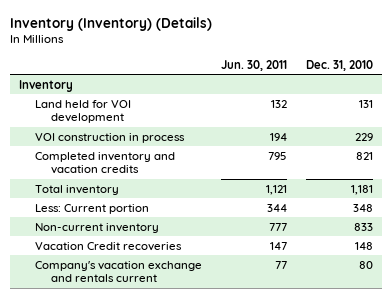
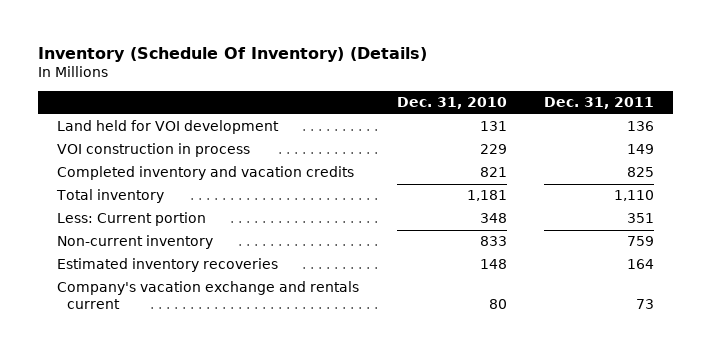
[9,16,212,31] Inventory (Inventory) (Details) -> [38,47,428,63] Inventory (Schedule Of Inventory) (Details)
[220,59,287,71] Jun. 30, 2011 -> none
none -> [543,97,654,110] Dec. 31, 2011
[19,79,74,92] Inventory -> none
[34,241,182,251] Vacation Credit recoveries -> [57,258,279,273] Estimated inventory recoveries

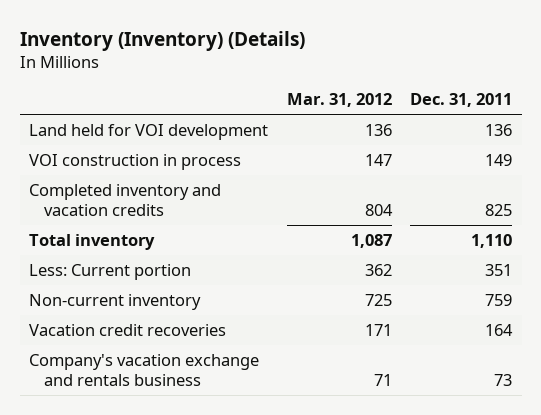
[38,47,428,63] Inventory (Schedule Of Inventory) (Details) -> [19,30,305,51] Inventory (Inventory) (Details)
[396,97,507,110] Dec. 31, 2010 -> none
none -> [286,93,392,108] Mar. 31, 2012
[57,258,279,273] Estimated inventory recoveries -> [29,323,227,336] Vacation credit recoveries
[57,281,360,309] Company's vacation exchange and rentals current -> [29,353,260,386] Company's vacation exchange and rentals business

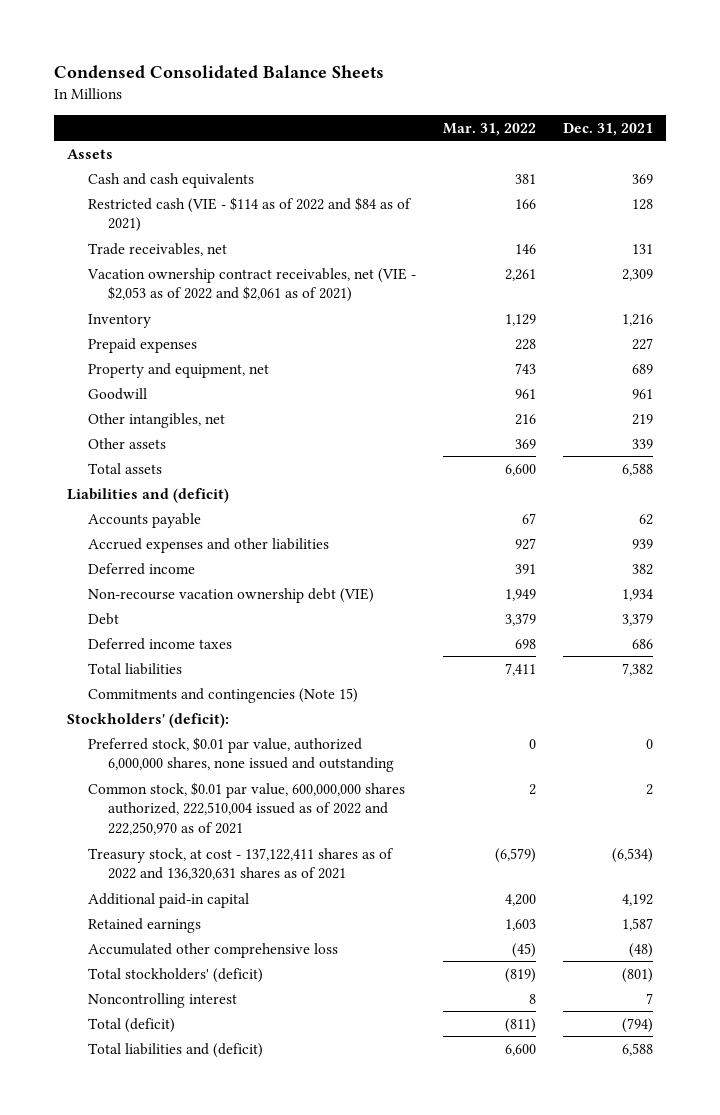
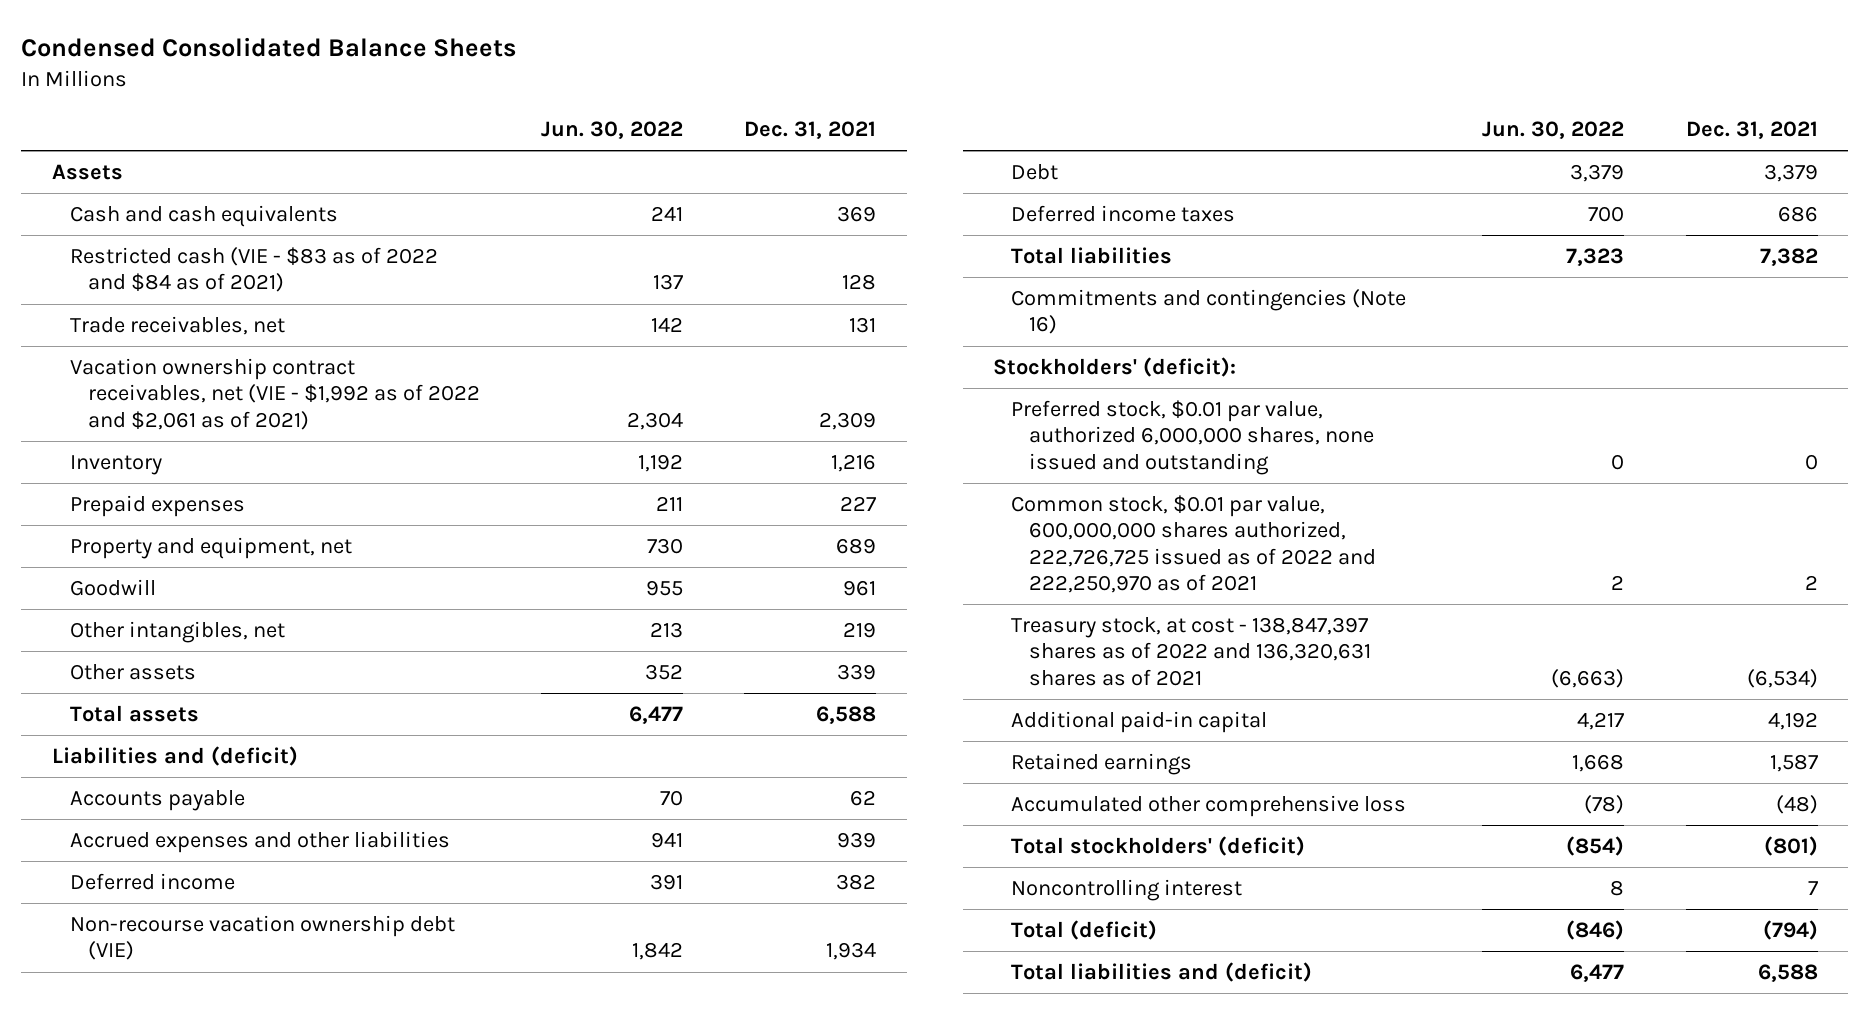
[442,122,536,136] Mar. 31, 2022 -> none
none -> [540,121,683,140] Jun. 30, 2022
[87,196,412,233] Restricted cash (VIE - $114 as of 2022 and $84 as of 2021) -> [69,247,438,293] Restricted cash (VIE - $83 as of 2022 and $84 as of 2021)
[86,267,416,303] Vacation ownership contract receivables, net (VIE - $2,053 as of 2022 and $2,061 as of 2021) -> [69,358,480,430] Vacation ownership contract receivables, net (VIE - $1,992 as of 2022 and $2,061 as of 2021)
[87,687,358,703] Commitments and contingencies (Note 15) -> [1010,289,1406,335] Commitments and contingencies (Note 16)
[87,781,405,836] Common stock, $0.01 par value, 600,000,000 shares authorized, 222,510,004 issued as of 2022 and 222,250,970 as of 2021 -> [1010,495,1376,593] Common stock, $0.01 par value, 600,000,000 shares authorized, 222,726,725 issued as of 2022 and 222,250,970 as of 2021
[87,847,394,881] Treasury stock, at cost - 137,122,411 shares as of 2022 and 136,320,631 shares as of 2021 -> [1010,617,1371,686] Treasury stock, at cost - 138,847,397 shares as of 2022 and 136,320,631 shares as of 2021

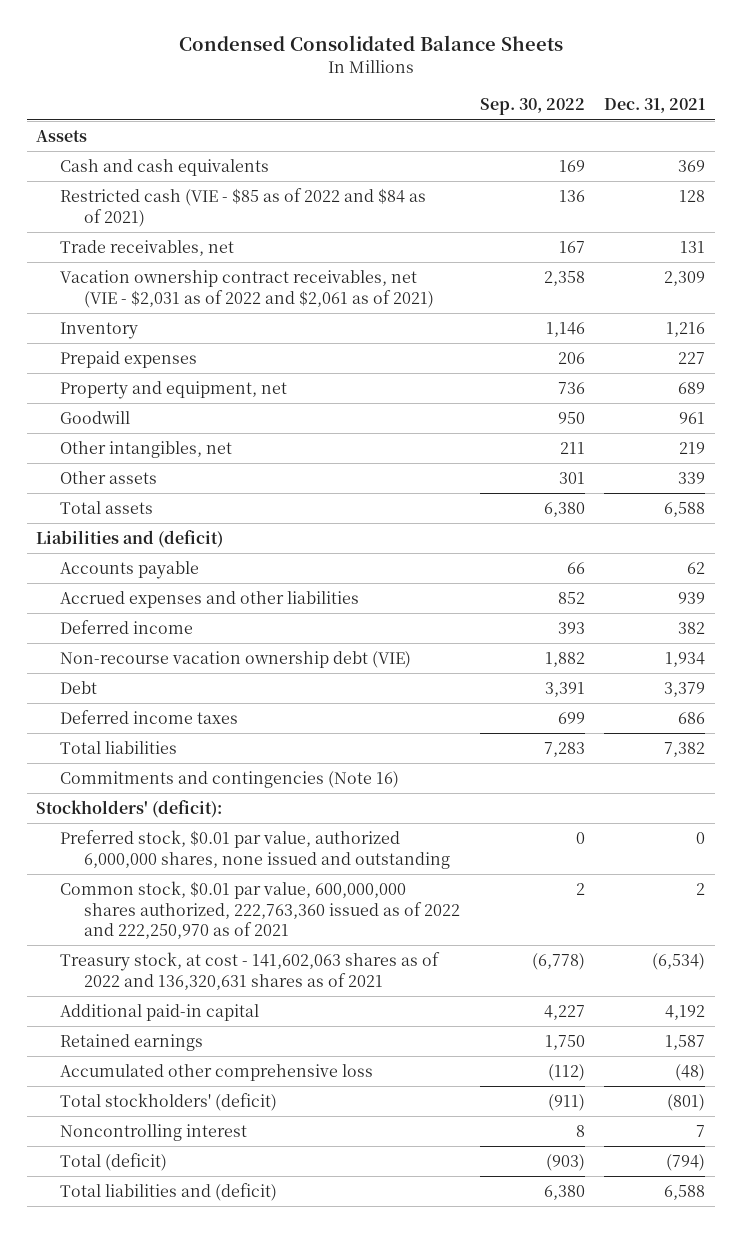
[540,121,683,140] Jun. 30, 2022 -> none
none -> [479,98,585,116] Sep. 30, 2022
[69,247,438,293] Restricted cash (VIE - $83 as of 2022 and $84 as of 2021) -> [60,188,427,227] Restricted cash (VIE - $85 as of 2022 and $84 as of 2021)
[69,358,480,430] Vacation ownership contract receivables, net (VIE - $1,992 as of 2022 and $2,061 as of 2021) -> [60,270,434,308] Vacation ownership contract receivables, net (VIE - $2,031 as of 2022 and $2,061 as of 2021)
[1010,495,1376,593] Common stock, $0.01 par value, 600,000,000 shares authorized, 222,726,725 issued as of 2022 and 222,250,970 as of 2021 -> [60,881,460,940] Common stock, $0.01 par value, 600,000,000 shares authorized, 222,763,360 issued as of 2022 and 222,250,970 as of 2021
[1010,617,1371,686] Treasury stock, at cost - 138,847,397 shares as of 2022 and 136,320,631 shares as of 2021 -> [60,952,441,990] Treasury stock, at cost - 141,602,063 shares as of 2022 and 136,320,631 shares as of 2021

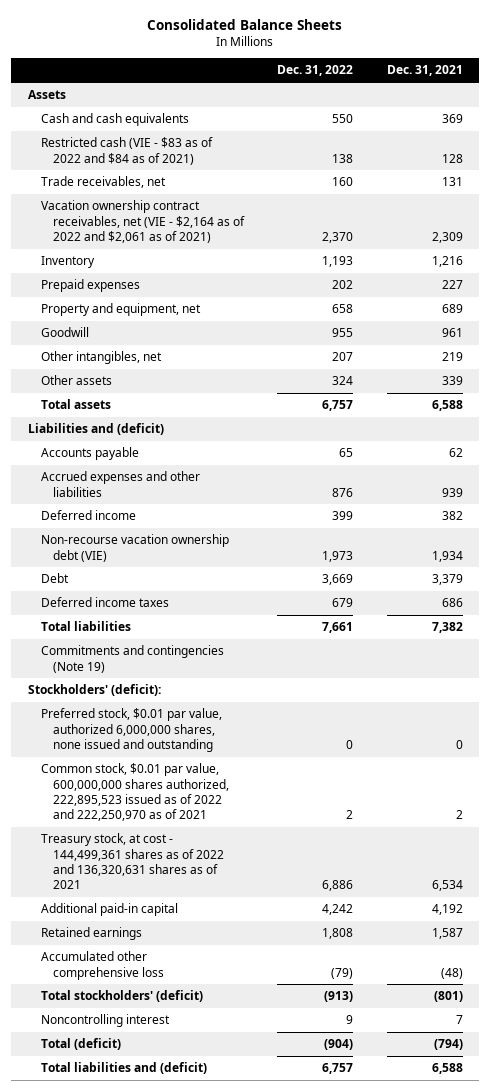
[178,35,563,52] Condensed Consolidated Balance Sheets -> [147,18,343,30] Consolidated Balance Sheets
[479,98,585,116] Sep. 30, 2022 -> none
none -> [277,65,354,77] Dec. 31, 2022
[60,188,427,227] Restricted cash (VIE - $85 as of 2022 and $84 as of 2021) -> [40,137,213,165] Restricted cash (VIE - $83 as of 2022 and $84 as of 2021)
[60,270,434,308] Vacation ownership contract receivables, net (VIE - $2,031 as of 2022 and $2,061 as of 2021) -> [40,200,246,243] Vacation ownership contract receivables, net (VIE - $2,164 as of 2022 and $2,061 as of 2021)
[60,771,400,789] Commitments and contingencies (Note 16) -> [40,645,224,673] Commitments and contingencies (Note 19)
[60,881,460,940] Common stock, $0.01 par value, 600,000,000 shares authorized, 222,763,360 issued as of 2022 and 222,250,970 as of 2021 -> [40,763,230,821] Common stock, $0.01 par value, 600,000,000 shares authorized, 222,895,523 issued as of 2022 and 222,250,970 as of 2021
[60,952,441,990] Treasury stock, at cost - 141,602,063 shares as of 2022 and 136,320,631 shares as of 2021 -> [40,833,225,889] Treasury stock, at cost - 144,499,361 shares as of 2022 and 136,320,631 shares as of 2021
[652,953,706,971] (6,534) -> [431,879,463,891] 6,534

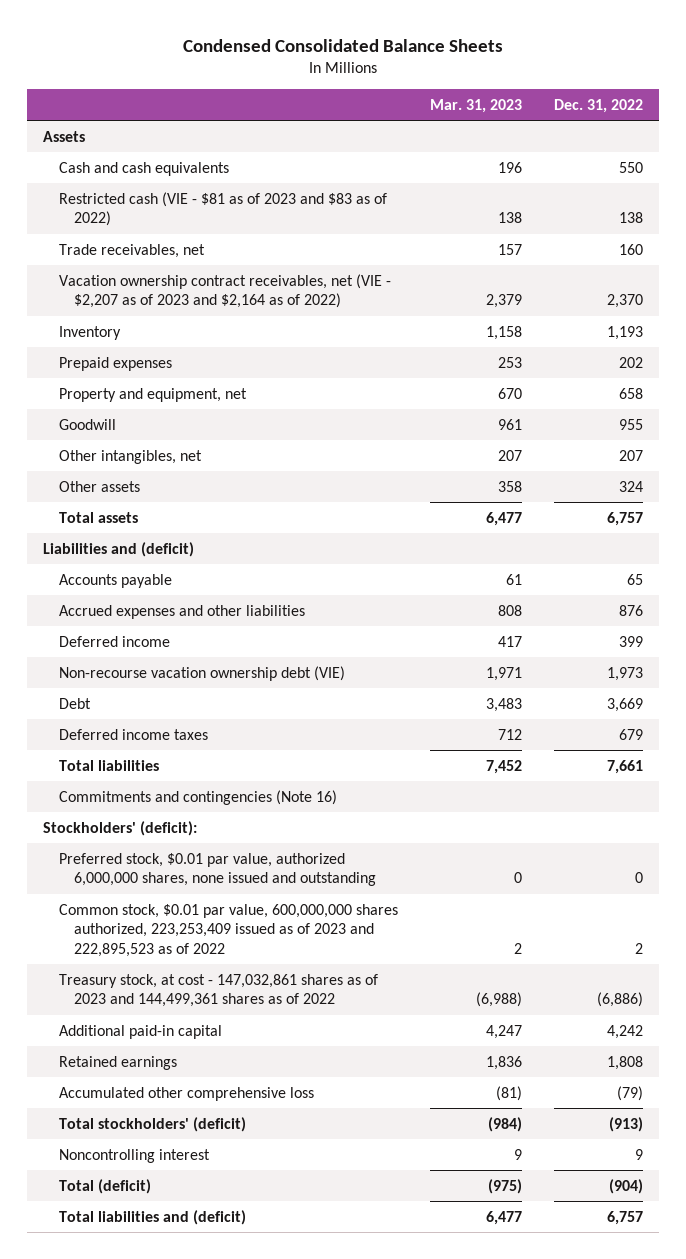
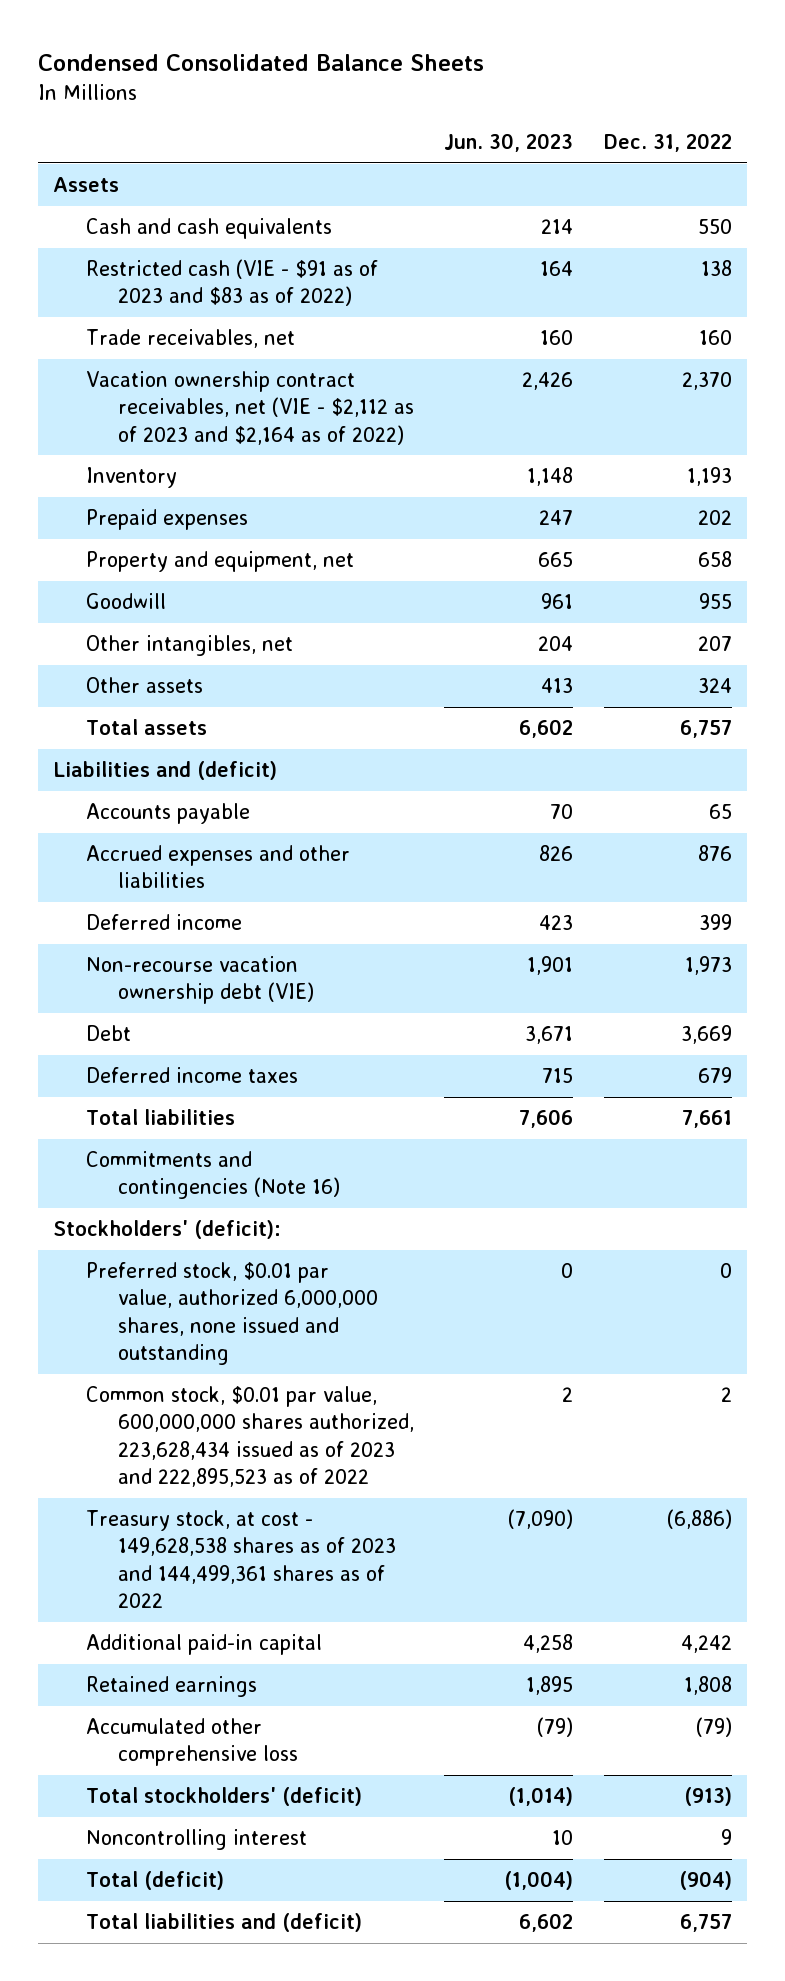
[429,99,522,114] Mar. 31, 2023 -> none
none -> [444,133,574,153] Jun. 30, 2023
[58,191,387,227] Restricted cash (VIE - $81 as of 2023 and $83 as of 2022) -> [85,259,378,307] Restricted cash (VIE - $91 as of 2023 and $83 as of 2022)
[58,273,391,309] Vacation ownership contract receivables, net (VIE - $2,207 as of 2023 and $2,164 as of 2022) -> [85,371,415,445] Vacation ownership contract receivables, net (VIE - $2,112 as of 2023 and $2,164 as of 2022)
[58,903,398,957] Common stock, $0.01 par value, 600,000,000 shares authorized, 223,253,409 issued as of 2023 and 222,895,523 as of 2022 -> [85,1386,415,1487] Common stock, $0.01 par value, 600,000,000 shares authorized, 223,628,434 issued as of 2023 and 222,895,523 as of 2022
[58,973,378,1008] Treasury stock, at cost - 147,032,861 shares as of 2023 and 144,499,361 shares as of 2022 -> [85,1510,397,1608] Treasury stock, at cost - 149,628,538 shares as of 2023 and 144,499,361 shares as of 2022

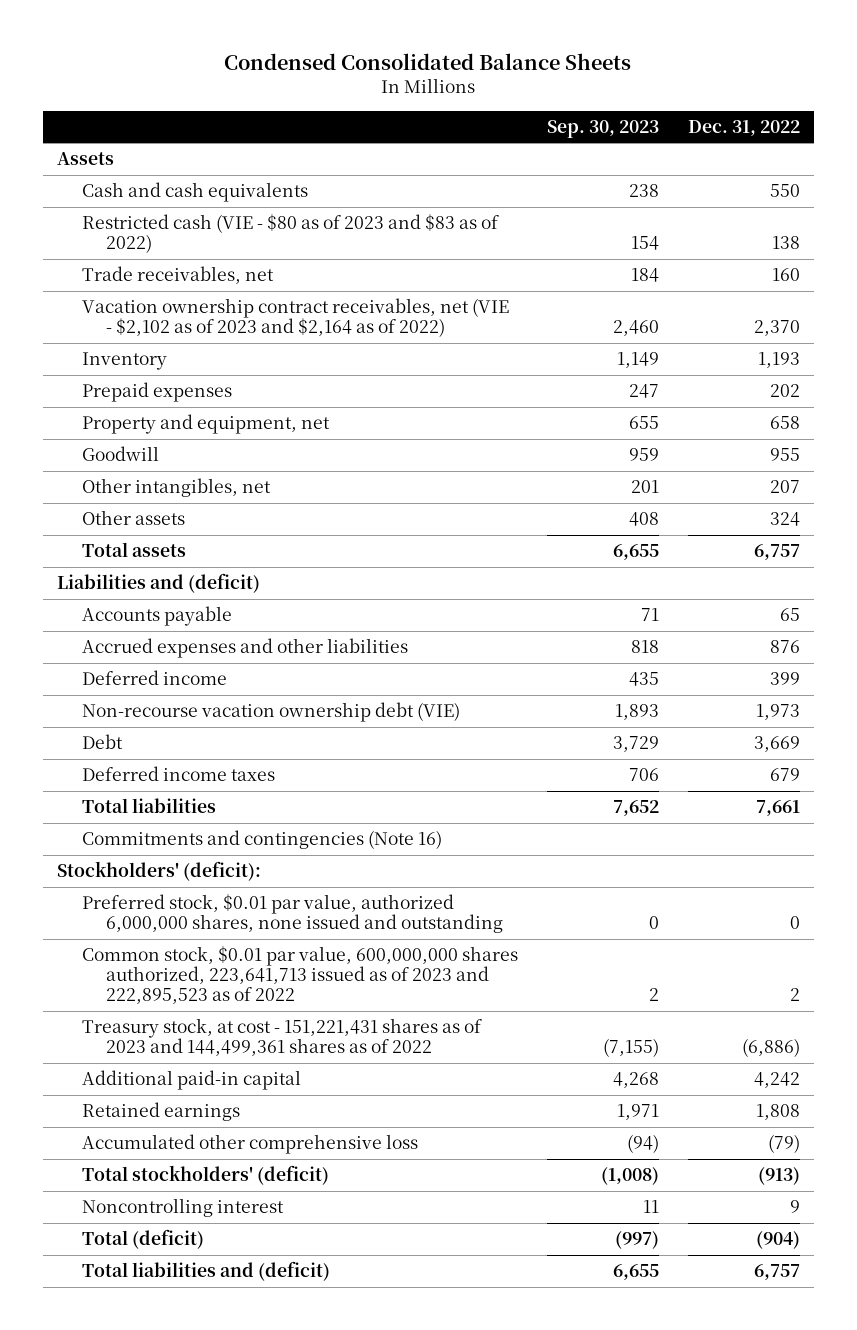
[444,133,574,153] Jun. 30, 2023 -> none
none -> [546,119,659,138] Sep. 30, 2023
[85,259,378,307] Restricted cash (VIE - $91 as of 2023 and $83 as of 2022) -> [81,214,499,254] Restricted cash (VIE - $80 as of 2023 and $83 as of 2022)
[85,371,415,445] Vacation ownership contract receivables, net (VIE - $2,112 as of 2023 and $2,164 as of 2022) -> [81,298,509,338] Vacation ownership contract receivables, net (VIE - $2,102 as of 2023 and $2,164 as of 2022)
[85,1386,415,1487] Common stock, $0.01 par value, 600,000,000 shares authorized, 223,628,434 issued as of 2023 and 222,895,523 as of 2022 -> [81,946,518,1005] Common stock, $0.01 par value, 600,000,000 shares authorized, 223,641,713 issued as of 2023 and 222,895,523 as of 2022
[85,1510,397,1608] Treasury stock, at cost - 149,628,538 shares as of 2023 and 144,499,361 shares as of 2022 -> [81,1018,482,1057] Treasury stock, at cost - 151,221,431 shares as of 2023 and 144,499,361 shares as of 2022

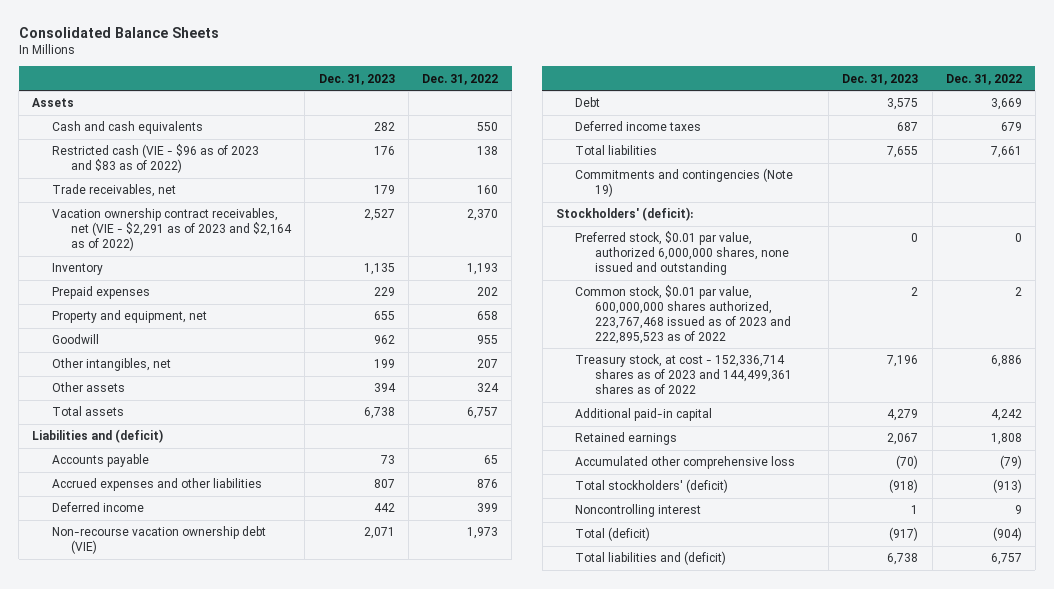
[224,52,632,70] Condensed Consolidated Balance Sheets -> [18,26,219,38] Consolidated Balance Sheets
[546,119,659,138] Sep. 30, 2023 -> none
none -> [318,73,395,85] Dec. 31, 2023
[81,214,499,254] Restricted cash (VIE - $80 as of 2023 and $83 as of 2022) -> [51,144,259,174] Restricted cash (VIE - $96 as of 2023 and $83 as of 2022)
[81,298,509,338] Vacation ownership contract receivables, net (VIE - $2,102 as of 2023 and $2,164 as of 2022) -> [51,208,293,251] Vacation ownership contract receivables, net (VIE - $2,291 as of 2023 and $2,164 as of 2022)
[81,830,442,850] Commitments and contingencies (Note 16) -> [575,168,794,198] Commitments and contingencies (Note 19)
[81,946,518,1005] Common stock, $0.01 par value, 600,000,000 shares authorized, 223,641,713 issued as of 2023 and 222,895,523 as of 2022 -> [575,285,791,344] Common stock, $0.01 par value, 600,000,000 shares authorized, 223,767,468 issued as of 2023 and 222,895,523 as of 2022
[81,1018,482,1057] Treasury stock, at cost - 151,221,431 shares as of 2023 and 144,499,361 shares as of 2022 -> [575,354,792,394] Treasury stock, at cost - 152,336,714 shares as of 2023 and 144,499,361 shares as of 2022
[741,1038,800,1058] (6,886) -> [990,355,1022,368] 6,886

